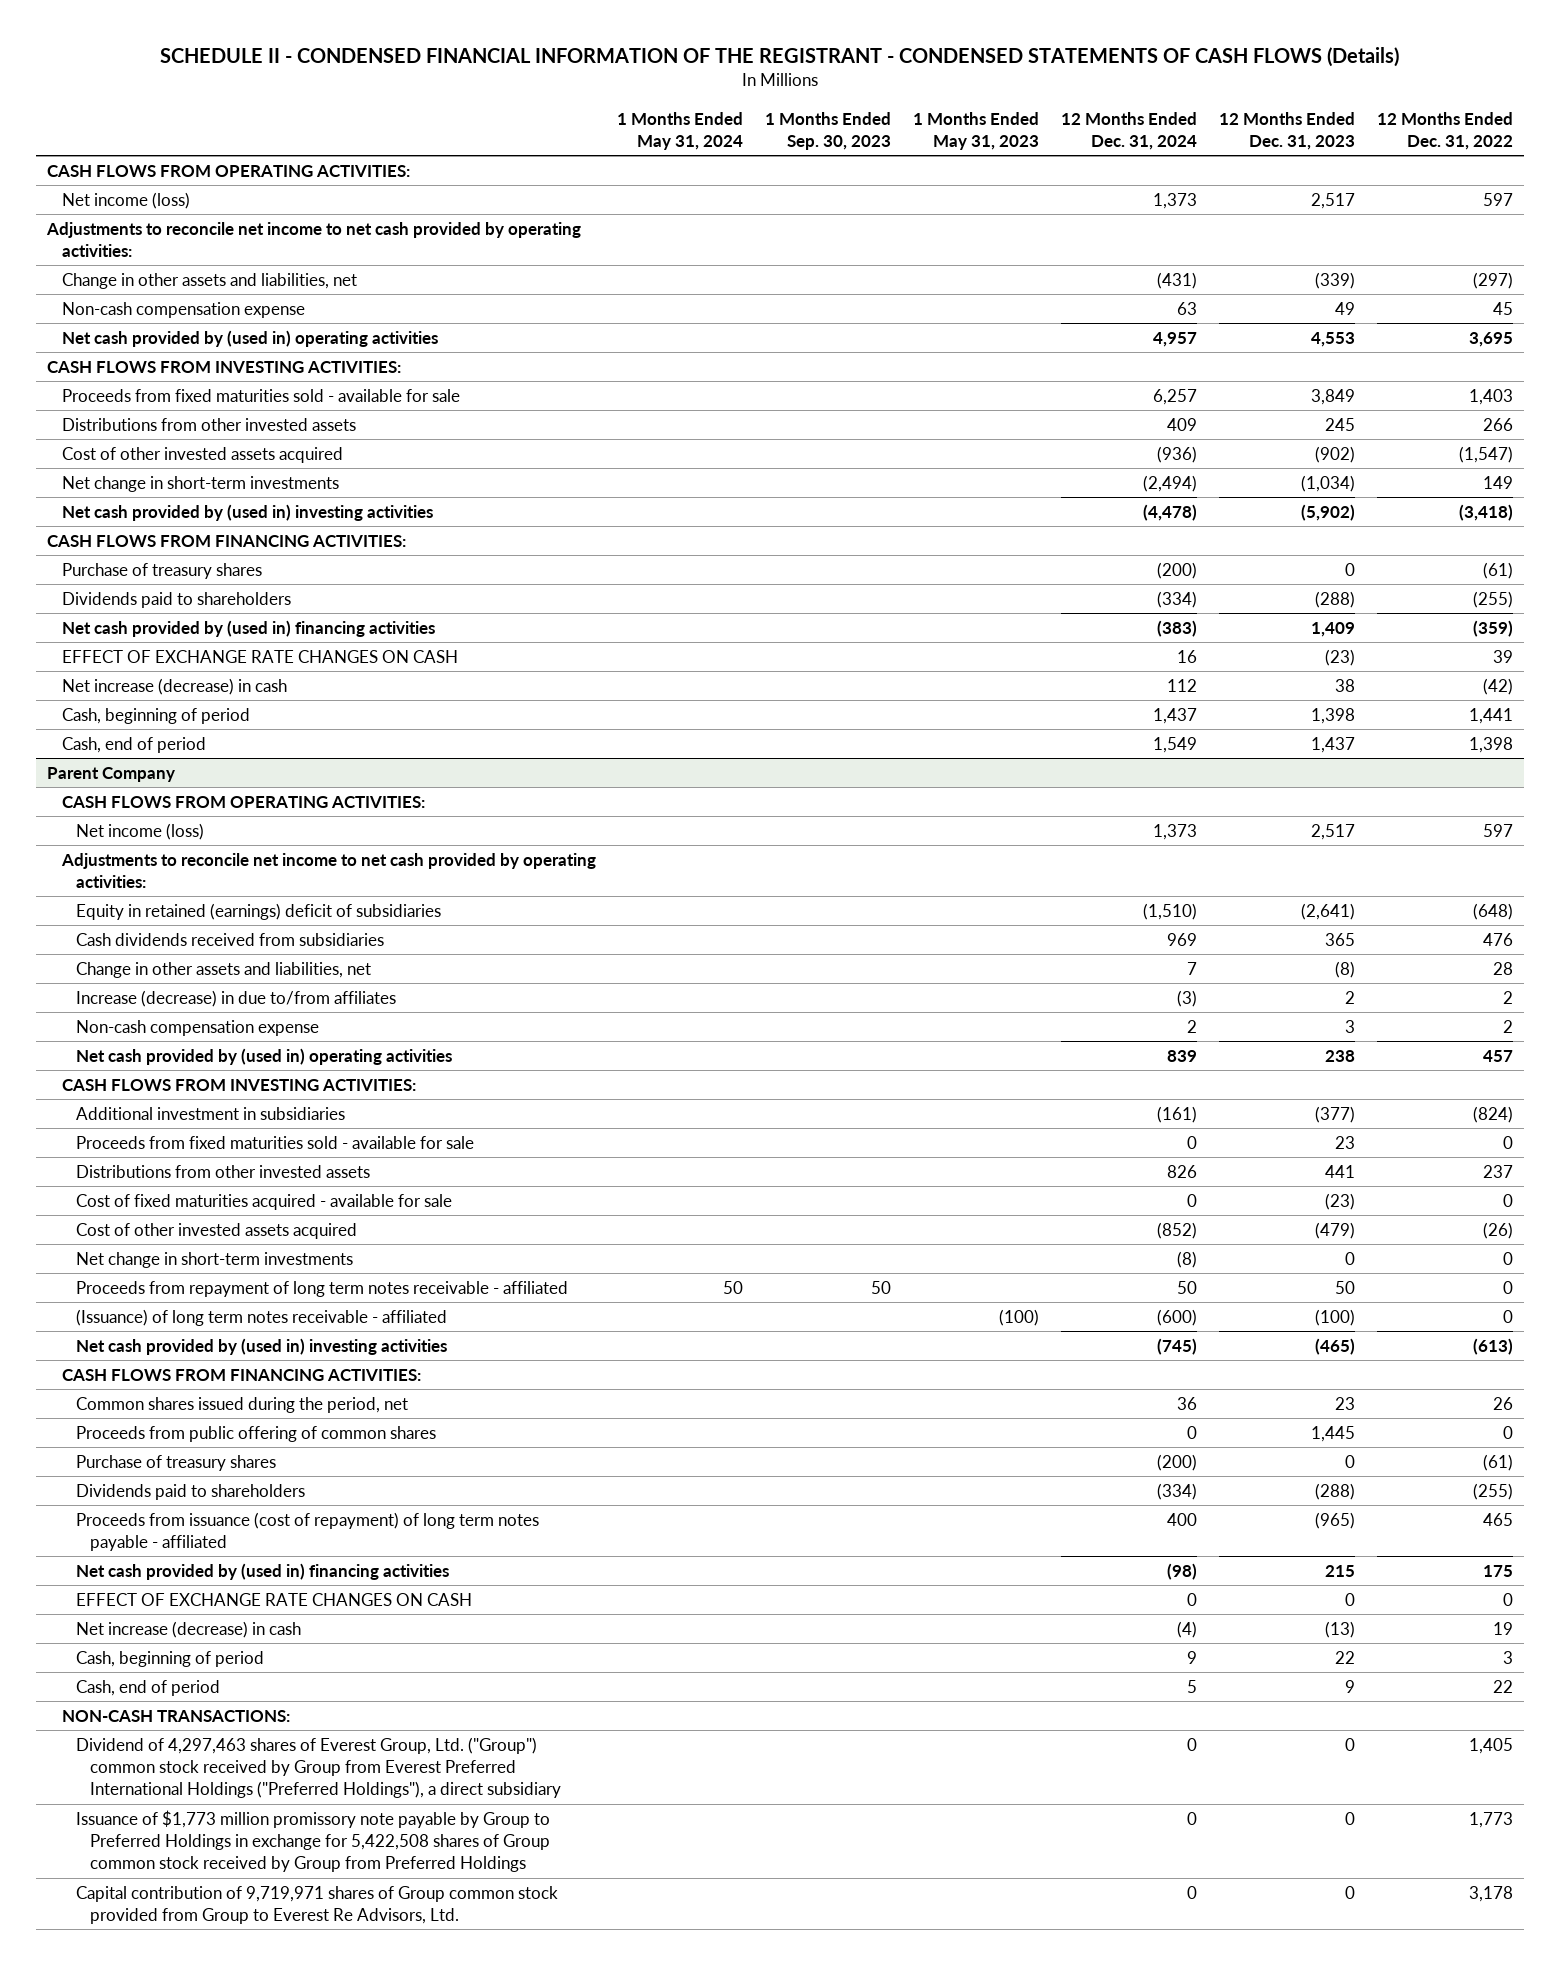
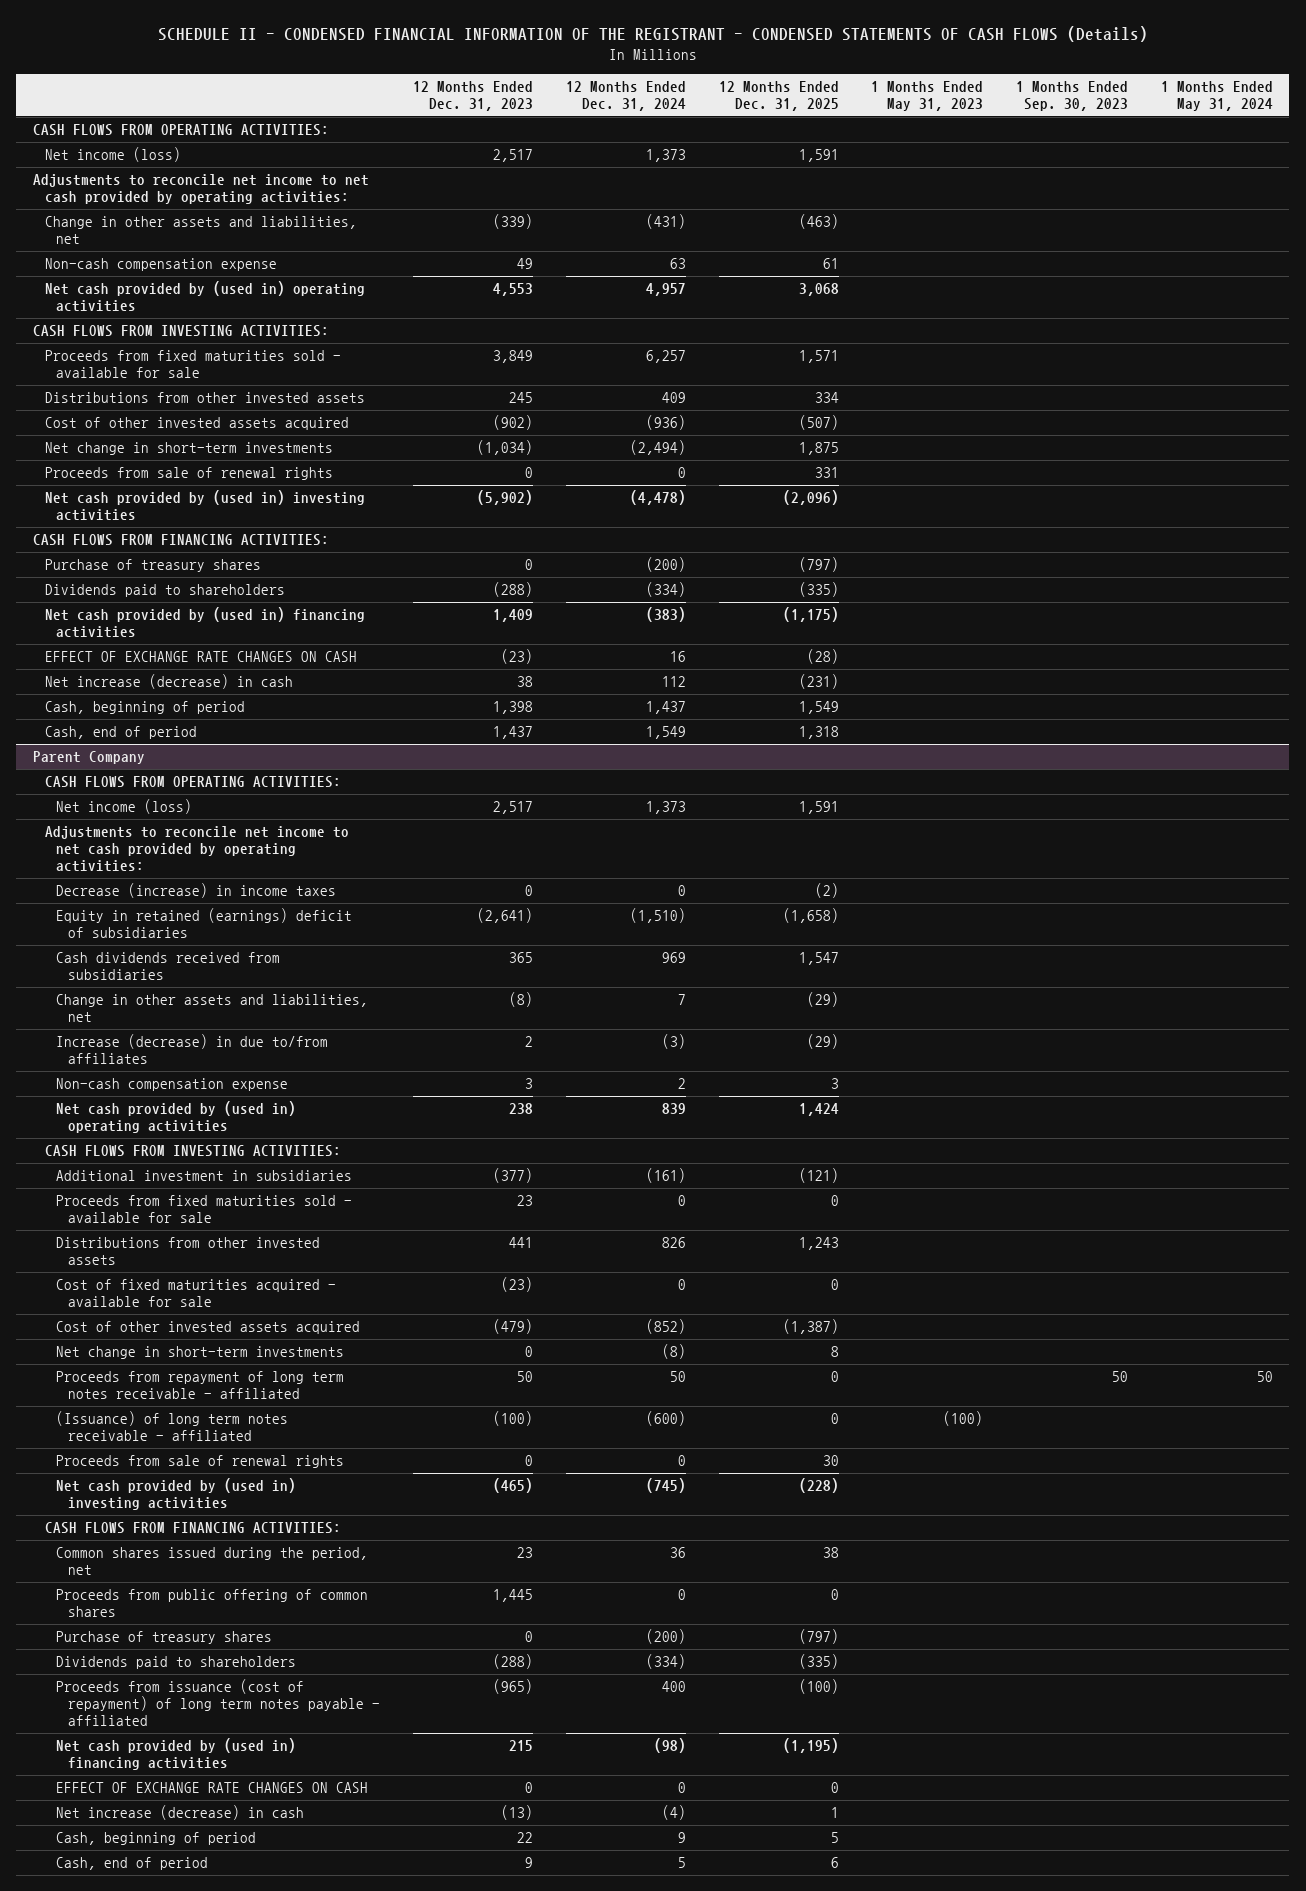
[1376,111,1513,150] 12 Months Ended Dec. 31, 2022 -> none
none -> [718,80,839,112] 12 Months Ended Dec. 31, 2025
none -> [44,466,333,480] Proceeds from sale of renewal rights
none -> [56,882,337,898] Decrease (increase) in income taxes
none -> [56,1454,345,1468] Proceeds from sale of renewal rights
[61,1709,290,1722] NON-CASH TRANSACTIONS: -> none
[75,1736,562,1799] Dividend of 4,297,463 shares of Everest Group, Ltd. ("Group") common stock received by Group from Everest Preferred International Holdings ("Preferred Holdings"), a direct subsidiary -> none
[75,1809,551,1873] Issuance of $1,773 million promissory note payable by Group to Preferred Holdings in exchange for 5,422,508 shares of Group common stock received by Group from Preferred Holdings -> none
[75,1885,558,1924] Capital contribution of 9,719,971 shares of Group common stock provided from Group to Everest Re Advisors, Ltd. -> none

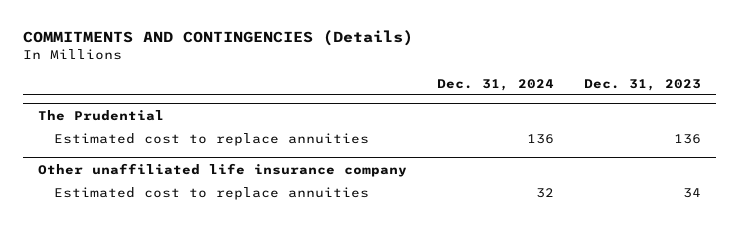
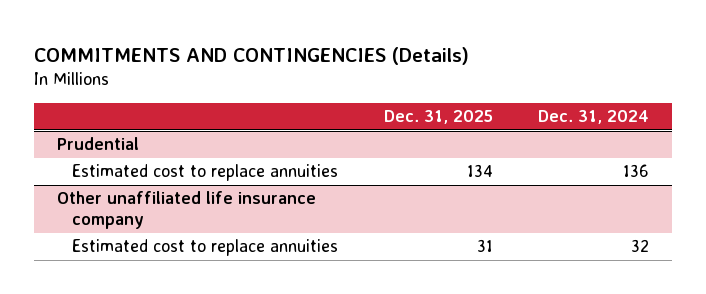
[584,78,702,91] Dec. 31, 2023 -> none
none -> [383,110,493,125] Dec. 31, 2025
[37,109,164,121] The Prudential -> [56,137,139,151] Prudential

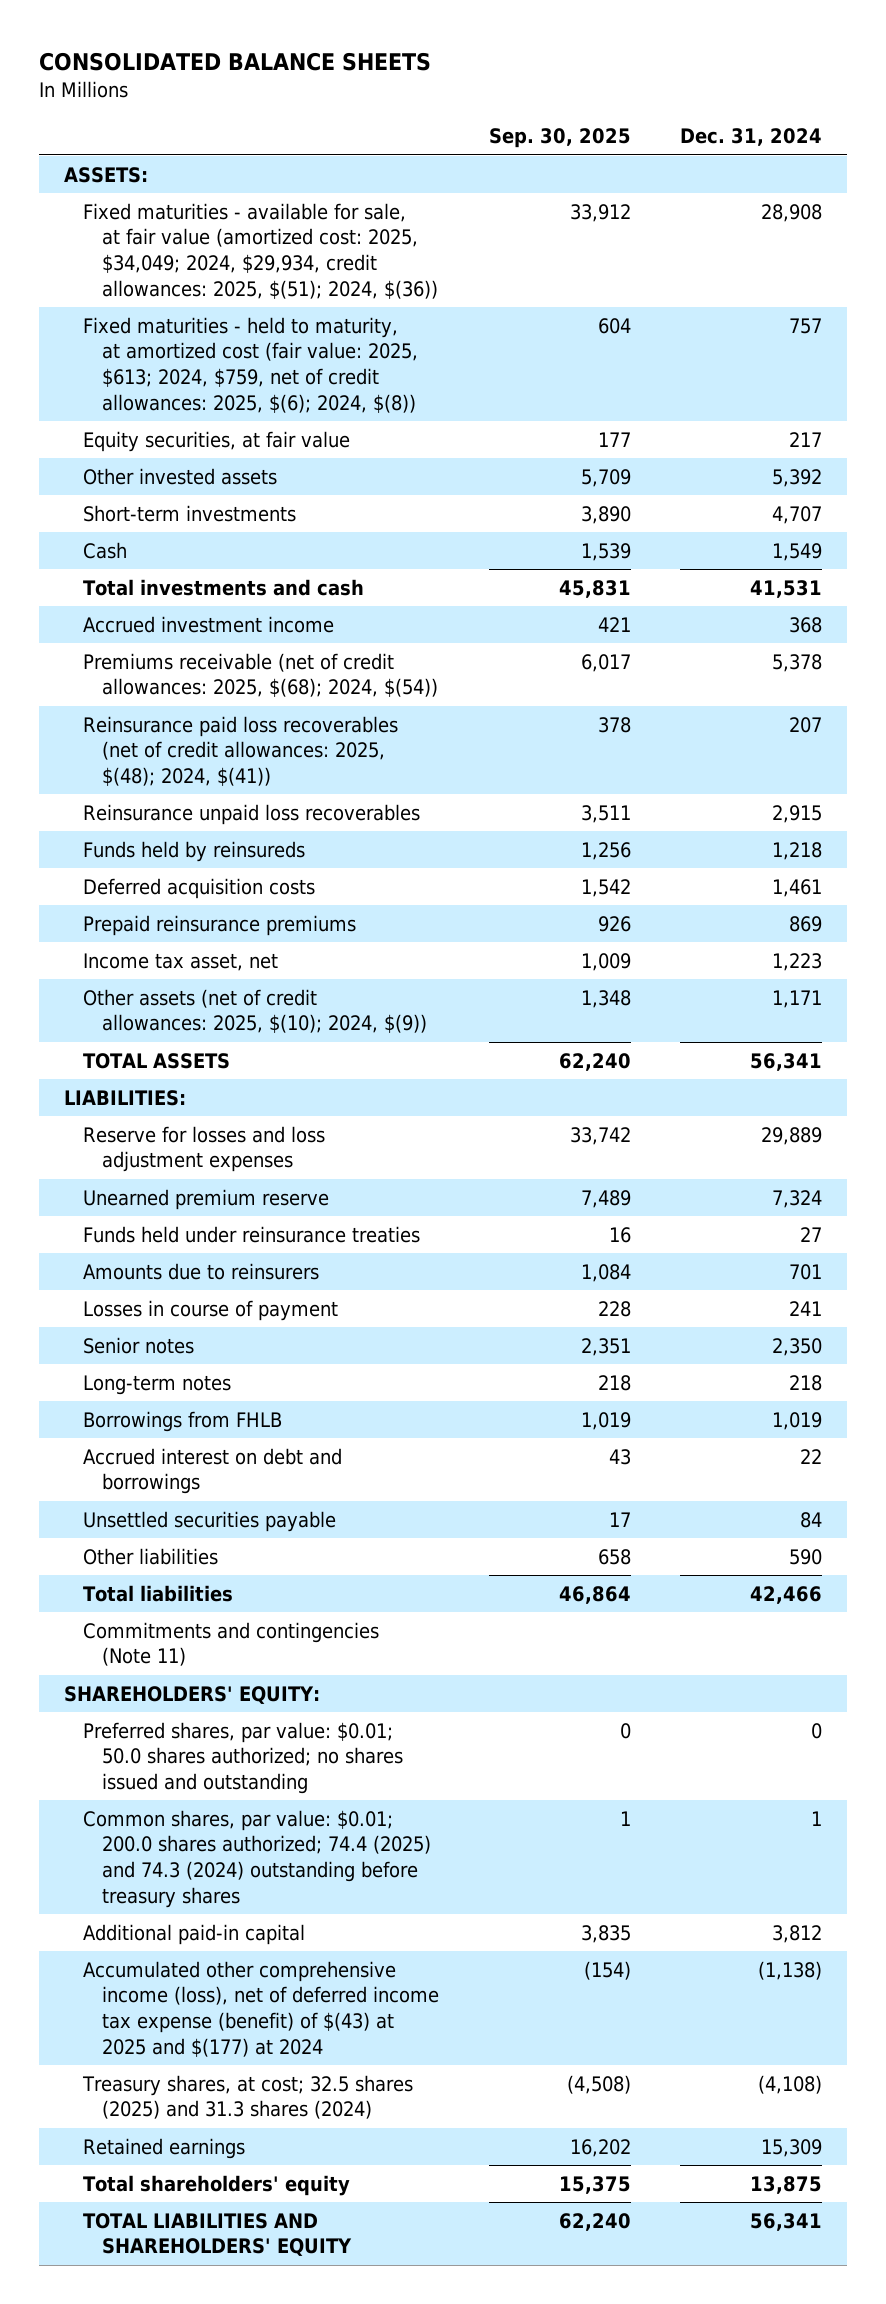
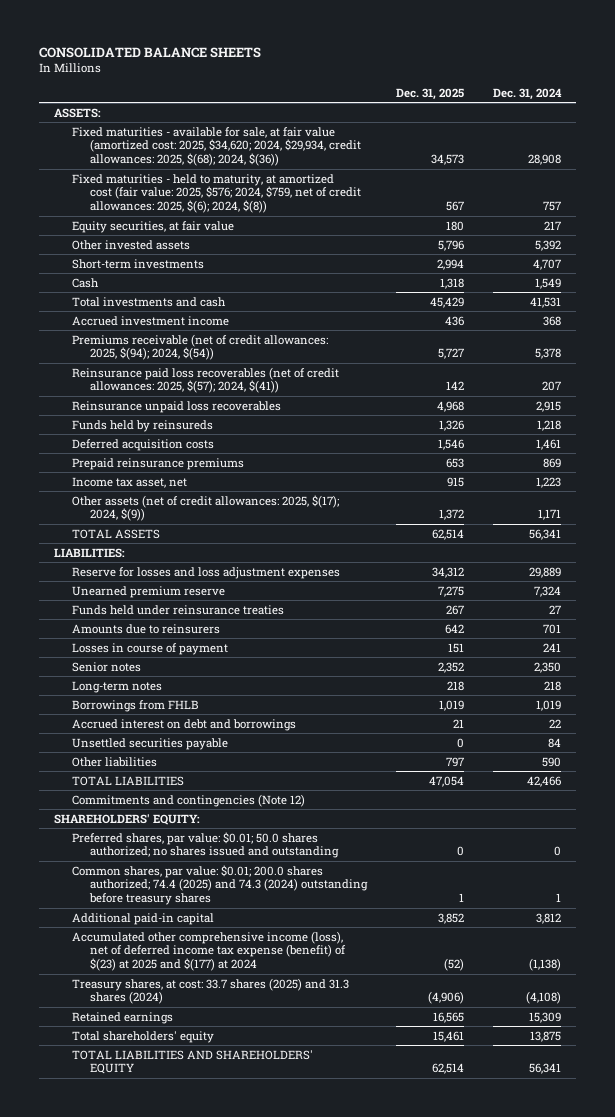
[488,128,631,149] Sep. 30, 2025 -> none
none -> [395,88,464,101] Dec. 31, 2025
[82,202,439,299] Fixed maturities - available for sale, at fair value (amortized cost: 2025, $34,049; 2024, $29,934, credit allowances: 2025, $(51); 2024, $(36)) -> [71,126,361,167] Fixed maturities - available for sale, at fair value (amortized cost: 2025, $34,620; 2024, $29,934, credit allowances: 2025, $(68); 2024, $(36))
[82,316,419,413] Fixed maturities - held to maturity, at amortized cost (fair value: 2025, $613; 2024, $759, net of credit allowances: 2025, $(6); 2024, $(8)) -> [71,173,361,214] Fixed maturities - held to maturity, at amortized cost (fair value: 2025, $576; 2024, $759, net of credit allowances: 2025, $(6); 2024, $(8))
[82,652,439,698] Premiums receivable (net of credit allowances: 2025, $(68); 2024, $(54)) -> [71,333,328,361] Premiums receivable (net of credit allowances: 2025, $(94); 2024, $(54))
[82,715,398,787] Reinsurance paid loss recoverables (net of credit allowances: 2025, $(48); 2024, $(41)) -> [71,366,339,394] Reinsurance paid loss recoverables (net of credit allowances: 2025, $(57); 2024, $(41))
[82,988,428,1034] Other assets (net of credit allowances: 2025, $(10); 2024, $(9)) -> [71,494,339,522] Other assets (net of credit allowances: 2025, $(17); 2024, $(9))
[82,1584,233,1602] Total liabilities -> [71,775,184,786] TOTAL LIABILITIES
[82,1621,379,1667] Commitments and contingencies (Note 11) -> [71,793,305,807] Commitments and contingencies (Note 12)
[82,1960,440,2057] Accumulated other comprehensive income (loss), net of deferred income tax expense (benefit) of $(43) at 2025 and $(177) at 2024 -> [71,930,346,972] Accumulated other comprehensive income (loss), net of deferred income tax expense (benefit) of $(23) at 2025 and $(177) at 2024
[81,2074,413,2120] Treasury shares, at cost; 32.5 shares (2025) and 31.3 shares (2024) -> [71,977,349,1005] Treasury shares, at cost: 33.7 shares (2025) and 31.3 shares (2024)

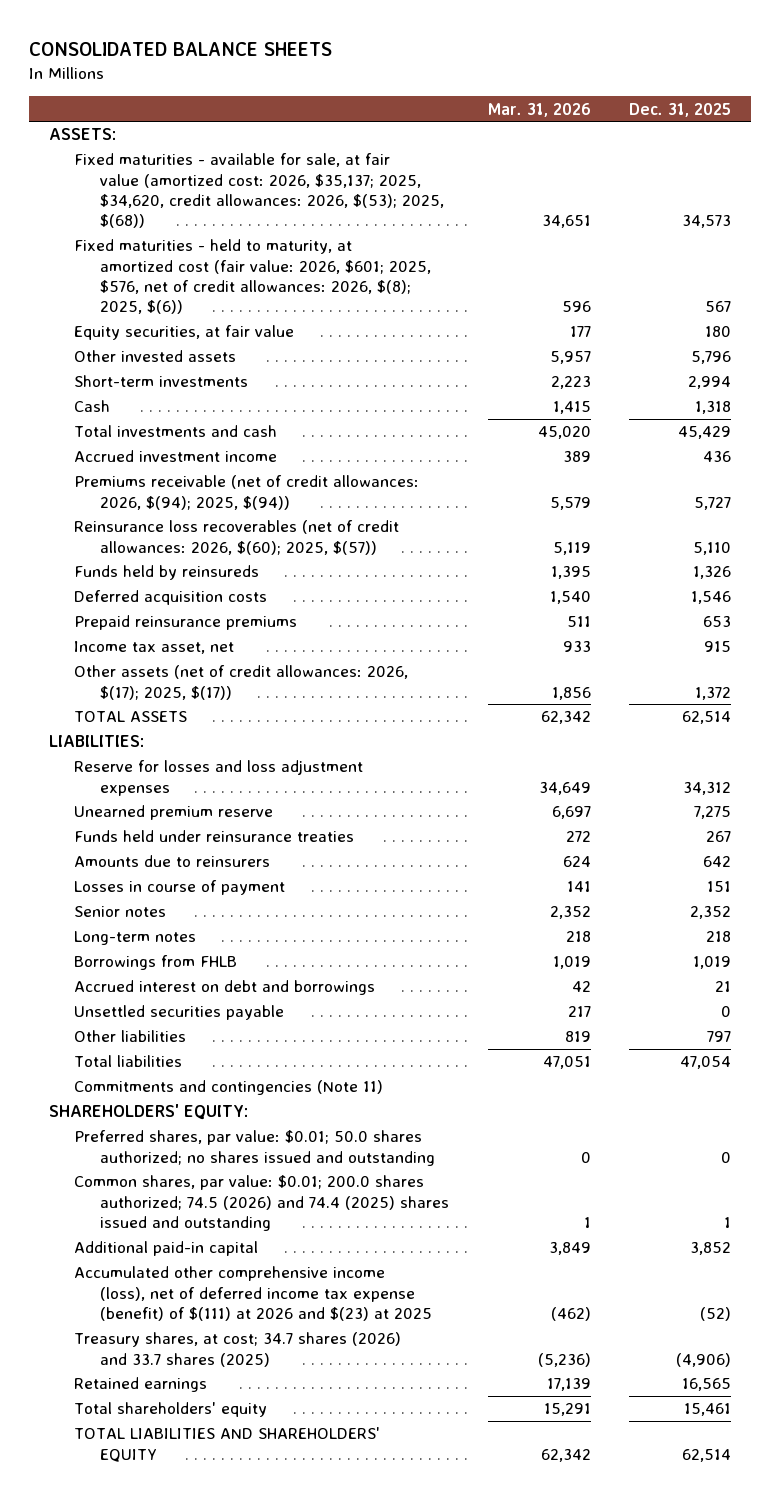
[493,88,563,101] Dec. 31, 2024 -> none
none -> [487,102,591,117] Mar. 31, 2026
[71,126,361,167] Fixed maturities - available for sale, at fair value (amortized cost: 2025, $34,620; 2024, $29,934, credit allowances: 2025, $(68); 2024, $(36)) -> [74,153,445,229] Fixed maturities - available for sale, at fair value (amortized cost: 2026, $35,137; 2025, $34,620, credit allowances: 2026, $(53); 2025, $(68))
[71,173,361,214] Fixed maturities - held to maturity, at amortized cost (fair value: 2025, $576; 2024, $759, net of credit allowances: 2025, $(6); 2024, $(8)) -> [74,239,432,315] Fixed maturities - held to maturity, at amortized cost (fair value: 2026, $601; 2025, $576, net of credit allowances: 2026, $(8); 2025, $(6))
[71,400,281,413] Reinsurance unpaid loss recoverables -> none
[71,333,328,361] Premiums receivable (net of credit allowances: 2025, $(94); 2024, $(54)) -> [74,475,420,510] Premiums receivable (net of credit allowances: 2026, $(94); 2025, $(94))
[71,366,339,394] Reinsurance paid loss recoverables (net of credit allowances: 2025, $(57); 2024, $(41)) -> [74,520,400,555] Reinsurance loss recoverables (net of credit allowances: 2026, $(60); 2025, $(57))
[445,381,464,391] 142 -> [693,541,732,555] 5,110
[71,494,339,522] Other assets (net of credit allowances: 2025, $(17); 2024, $(9)) -> [74,665,409,700] Other assets (net of credit allowances: 2026, $(17); 2025, $(17))
[71,775,184,786] TOTAL LIABILITIES -> [74,1055,183,1068] Total liabilities
[71,793,305,807] Commitments and contingencies (Note 12) -> [74,1080,384,1096] Commitments and contingencies (Note 11)
[71,864,368,906] Common shares, par value: $0.01; 200.0 shares authorized; 74.4 (2025) and 74.3 (2024) outstanding before treasury shares -> [74,1175,450,1232] Common shares, par value: $0.01; 200.0 shares authorized; 74.5 (2026) and 74.4 (2025) shares issued and outstanding
[71,930,346,972] Accumulated other comprehensive income (loss), net of deferred income tax expense (benefit) of $(23) at 2025 and $(177) at 2024 -> [74,1266,433,1322] Accumulated other comprehensive income (loss), net of deferred income tax expense (benefit) of $(111) at 2026 and $(23) at 2025
[71,977,349,1005] Treasury shares, at cost: 33.7 shares (2025) and 31.3 shares (2024) -> [74,1332,402,1367] Treasury shares, at cost; 34.7 shares (2026) and 33.7 shares (2025)

